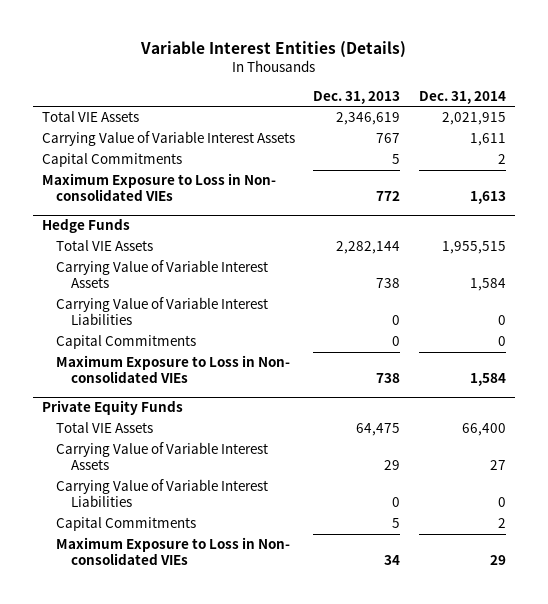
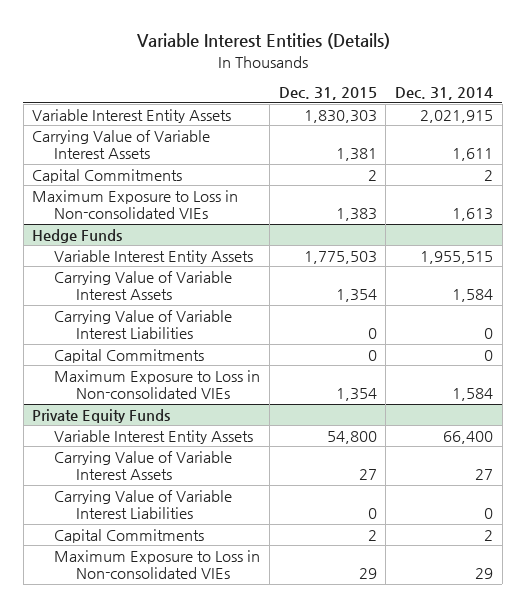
[313,90,401,104] Dec. 31, 2013 -> none
none -> [278,87,377,101] Dec. 31, 2015
[42,111,140,123] Total VIE Assets -> [32,108,232,123] Variable Interest Entity Assets
[42,173,277,202] Maximum Exposure to Loss in Non- consolidated VIEs -> [32,189,239,220] Maximum Exposure to Loss in Non-consolidated VIEs
[56,240,154,252] Total VIE Assets -> [54,249,254,264] Variable Interest Entity Assets
[56,355,291,384] Maximum Exposure to Loss in Non- consolidated VIEs -> [54,369,261,400] Maximum Exposure to Loss in Non-consolidated VIEs
[56,422,154,434] Total VIE Assets -> [54,429,254,444] Variable Interest Entity Assets
[56,537,291,566] Maximum Exposure to Loss in Non- consolidated VIEs -> [54,549,261,580] Maximum Exposure to Loss in Non-consolidated VIEs

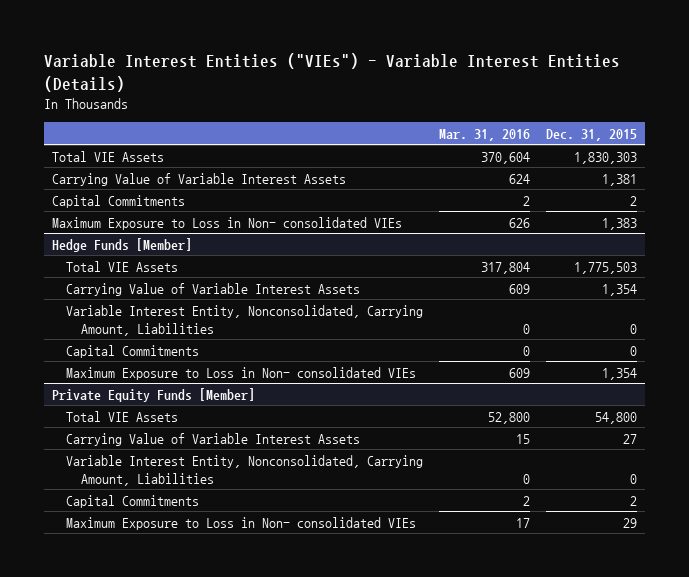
[136,33,390,50] Variable Interest Entities (Details) -> [44,53,621,92] Variable Interest Entities ("VIEs") - Variable Interest Entities (Details)
[395,87,494,101] Dec. 31, 2014 -> none
none -> [439,128,531,141] Mar. 31, 2016
[32,108,232,123] Variable Interest Entity Assets -> [52,150,165,162] Total VIE Assets
[32,189,239,220] Maximum Exposure to Loss in Non-consolidated VIEs -> [52,216,403,230] Maximum Exposure to Loss in Non- consolidated VIEs
[32,228,123,243] Hedge Funds -> [52,237,193,252] Hedge Funds [Member]
[54,249,254,264] Variable Interest Entity Assets -> [66,260,179,272] Total VIE Assets
[54,309,233,340] Carrying Value of Variable Interest Liabilities -> [66,304,424,336] Variable Interest Entity, Nonconsolidated, Carrying Amount, Liabilities
[54,369,261,400] Maximum Exposure to Loss in Non-consolidated VIEs -> [66,366,417,380] Maximum Exposure to Loss in Non- consolidated VIEs
[32,408,171,423] Private Equity Funds -> [52,387,256,402] Private Equity Funds [Member]
[54,429,254,444] Variable Interest Entity Assets -> [66,410,179,422] Total VIE Assets
[54,489,233,520] Carrying Value of Variable Interest Liabilities -> [66,454,424,486] Variable Interest Entity, Nonconsolidated, Carrying Amount, Liabilities
[54,549,261,580] Maximum Exposure to Loss in Non-consolidated VIEs -> [66,516,417,530] Maximum Exposure to Loss in Non- consolidated VIEs

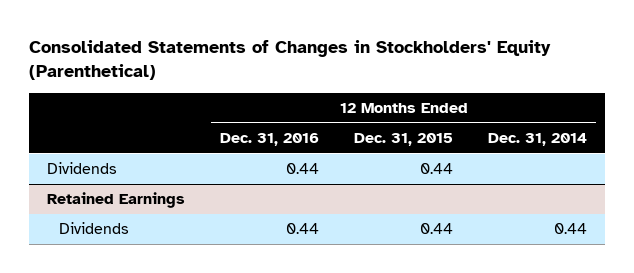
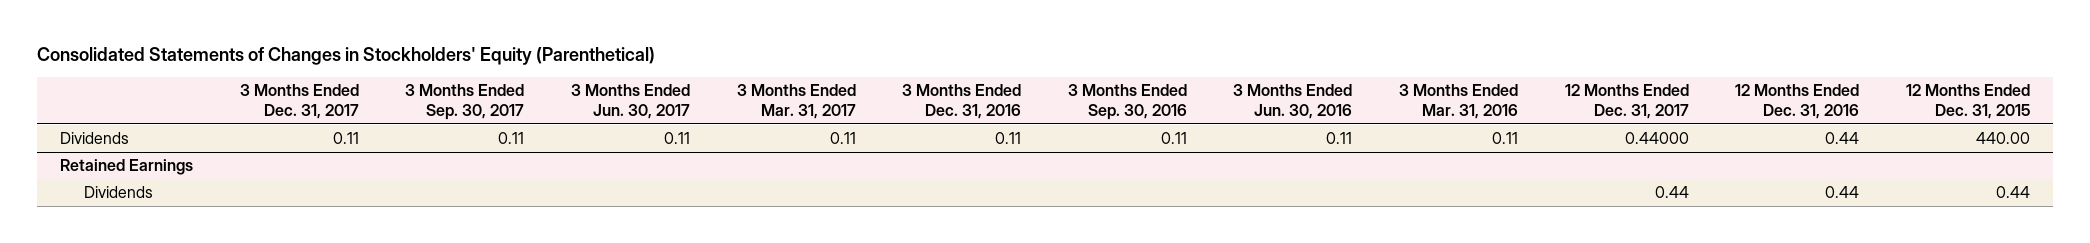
[488,133,588,147] Dec. 31, 2014 -> none
none -> [239,84,359,120] 3 Months Ended Dec. 31, 2017
none -> [405,84,525,121] 3 Months Ended Sep. 30, 2017
none -> [570,84,690,120] 3 Months Ended Jun. 30, 2017
none -> [736,84,856,120] 3 Months Ended Mar. 31, 2017
none -> [902,84,1022,120] 3 Months Ended Dec. 31, 2016
none -> [1067,84,1187,121] 3 Months Ended Sep. 30, 2016
none -> [1233,84,1353,120] 3 Months Ended Jun. 30, 2016
none -> [1398,84,1518,120] 3 Months Ended Mar. 31, 2016
none -> [1564,84,1689,120] 12 Months Ended Dec. 31, 2017
[420,163,454,175] 0.44 -> [1975,132,2030,145] 440.00

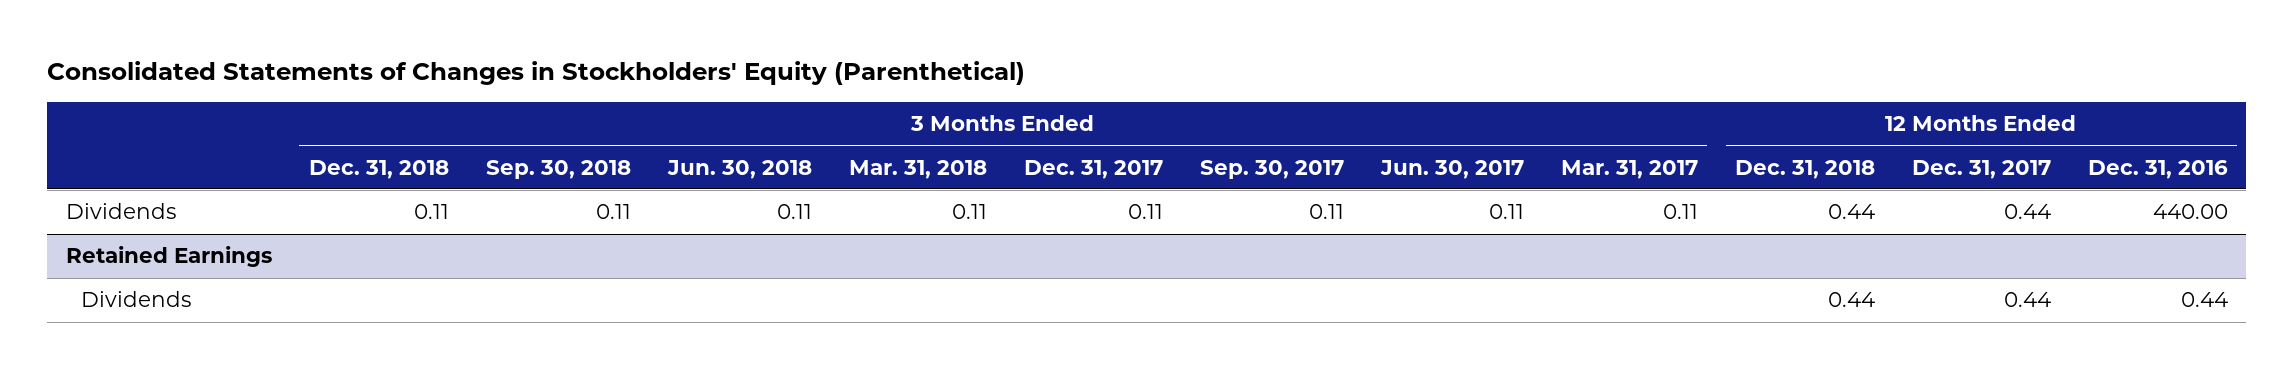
[902,84,1022,120] 3 Months Ended Dec. 31, 2016 -> none
[1067,84,1187,121] 3 Months Ended Sep. 30, 2016 -> none
[1233,84,1353,120] 3 Months Ended Jun. 30, 2016 -> none
[1398,84,1518,120] 3 Months Ended Mar. 31, 2016 -> none
[1905,84,2030,120] 12 Months Ended Dec. 31, 2015 -> none
none -> [308,159,449,179] Dec. 31, 2018
none -> [485,159,631,179] Sep. 30, 2018
none -> [666,159,812,179] Jun. 30, 2018
none -> [848,159,987,179] Mar. 31, 2018
none -> [1734,159,1875,179] Dec. 31, 2018
[1624,132,1689,145] 0.44000 -> [2003,204,2051,220] 0.44
[1825,132,1860,145] 0.44 -> [2152,204,2228,220] 440.00

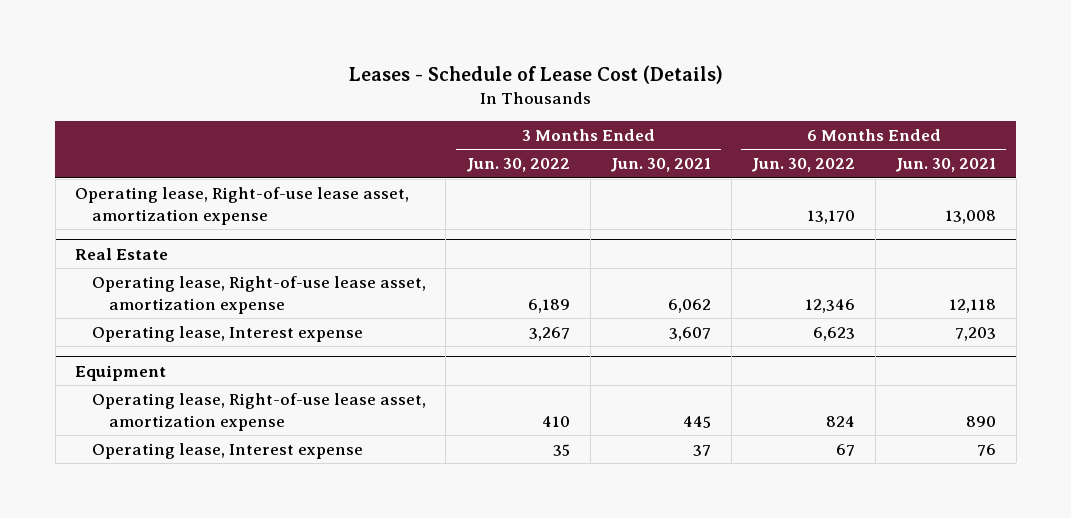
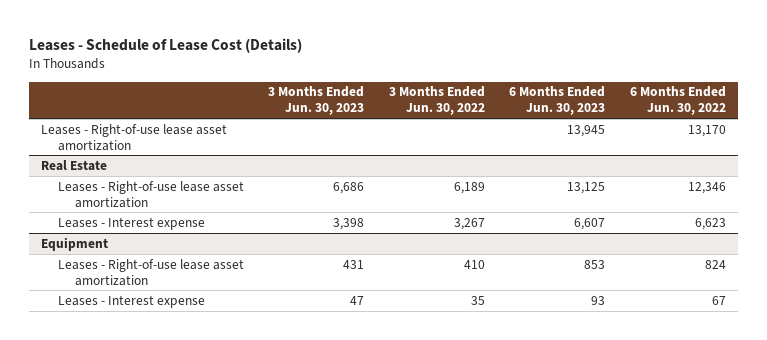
[610,158,712,173] Jun. 30, 2021 -> none
[895,158,997,173] Jun. 30, 2021 -> none
none -> [268,86,365,116] 3 Months Ended Jun. 30, 2023
none -> [509,86,606,116] 6 Months Ended Jun. 30, 2023
[75,186,410,225] Operating lease, Right-of-use lease asset, amortization expense -> [41,123,228,151] Leases - Right-of-use lease asset amortization
[91,275,426,314] Operating lease, Right-of-use lease asset, amortization expense -> [58,180,245,208] Leases - Right-of-use lease asset amortization
[91,325,363,342] Operating lease, Interest expense -> [58,216,206,230] Leases - Interest expense
[91,392,426,431] Operating lease, Right-of-use lease asset, amortization expense -> [58,258,245,286] Leases - Right-of-use lease asset amortization
[91,442,363,459] Operating lease, Interest expense -> [58,294,206,308] Leases - Interest expense

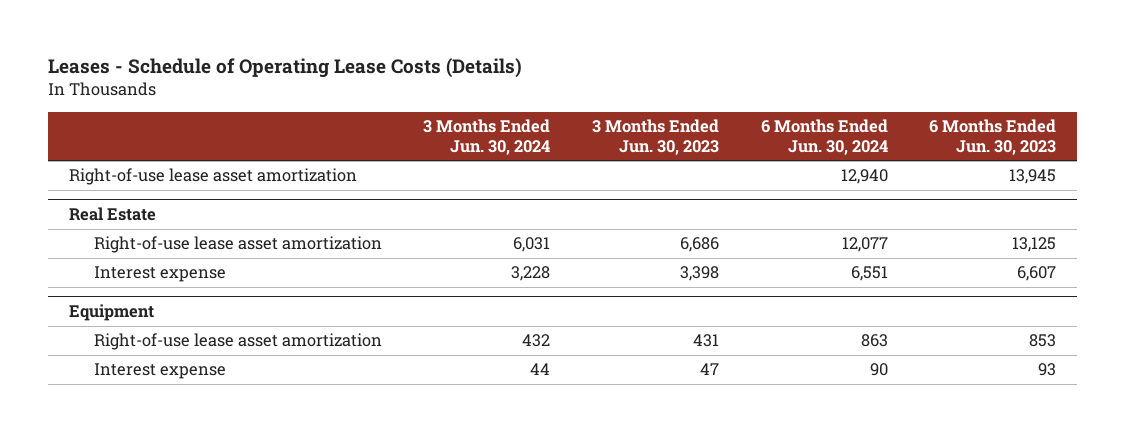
[29,38,303,54] Leases - Schedule of Lease Cost (Details) -> [47,58,522,79] Leases - Schedule of Operating Lease Costs (Details)
[388,86,485,116] 3 Months Ended Jun. 30, 2022 -> none
[629,86,726,116] 6 Months Ended Jun. 30, 2022 -> none
none -> [423,118,551,155] 3 Months Ended Jun. 30, 2024
none -> [760,118,888,155] 6 Months Ended Jun. 30, 2024
[41,123,228,151] Leases - Right-of-use lease asset amortization -> [68,168,357,186] Right-of-use lease asset amortization
[58,180,245,208] Leases - Right-of-use lease asset amortization -> [93,236,382,254] Right-of-use lease asset amortization
[58,216,206,230] Leases - Interest expense -> [93,266,226,283] Interest expense
[58,258,245,286] Leases - Right-of-use lease asset amortization -> [93,333,382,351] Right-of-use lease asset amortization
[58,294,206,308] Leases - Interest expense -> [93,363,226,380] Interest expense

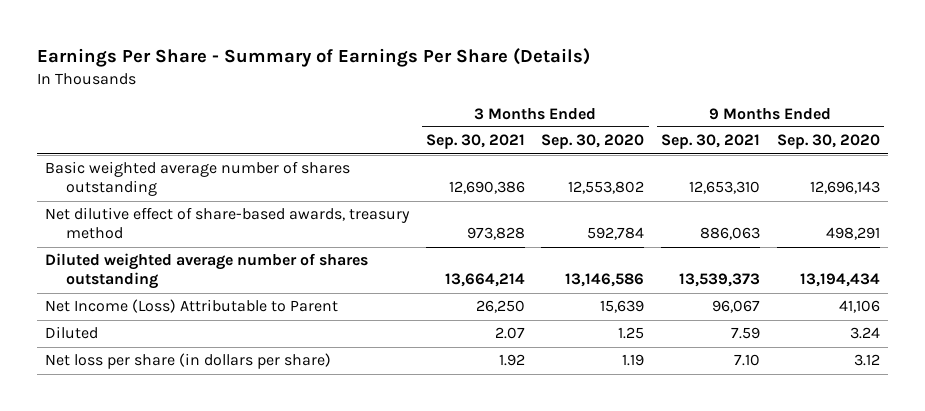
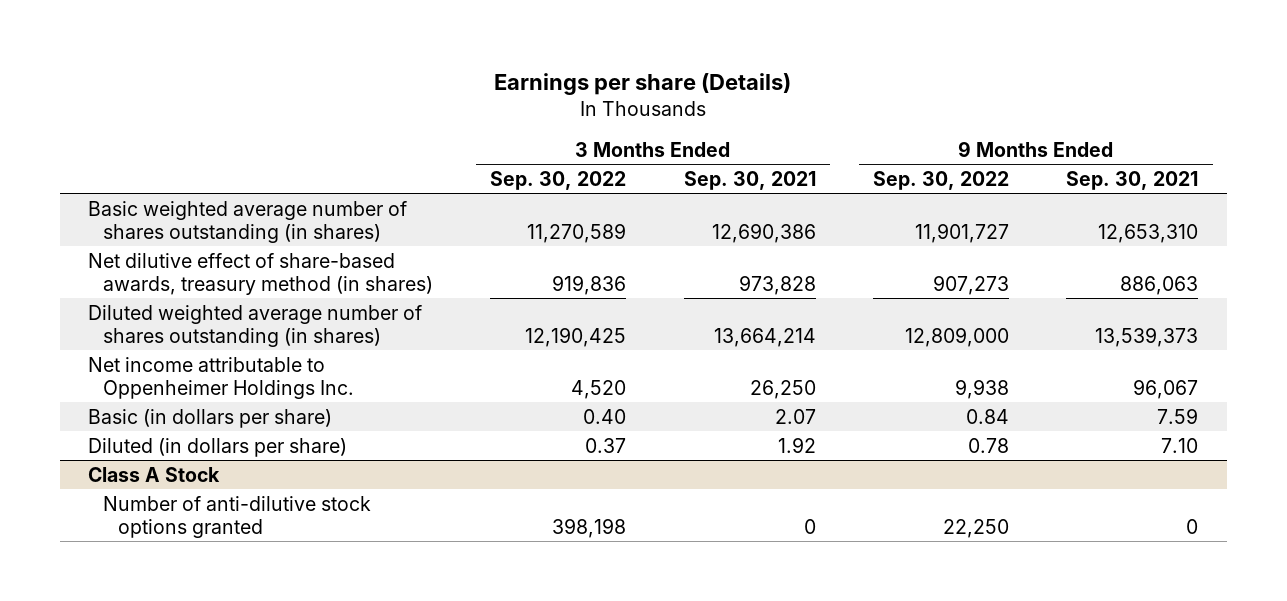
[37,48,591,68] Earnings Per Share - Summary of Earnings Per Share (Details) -> [494,72,792,95] Earnings per share (Details)
[541,134,645,150] Sep. 30, 2020 -> none
[776,134,880,150] Sep. 30, 2020 -> none
none -> [490,170,627,190] Sep. 30, 2022
none -> [872,170,1009,190] Sep. 30, 2022
[45,161,351,197] Basic weighted average number of shares outstanding -> [88,200,408,243] Basic weighted average number of shares outstanding (in shares)
[45,207,411,240] Net dilutive effect of share-based awards, treasury method -> [88,252,433,295] Net dilutive effect of share-based awards, treasury method (in shares)
[45,253,369,290] Diluted weighted average number of shares outstanding -> [88,304,423,347] Diluted weighted average number of shares outstanding (in shares)
[45,299,339,314] Net Income (Loss) Attributable to Parent -> [88,356,354,399] Net income attributable to Oppenheimer Holdings Inc.
[45,326,99,340] Diluted -> [88,408,333,428] Basic (in dollars per share)
[45,353,332,370] Net loss per share (in dollars per share) -> [88,437,348,457] Diluted (in dollars per share)
none -> [88,466,221,482] Class A Stock
none -> [102,495,371,538] Number of anti-dilutive stock options granted

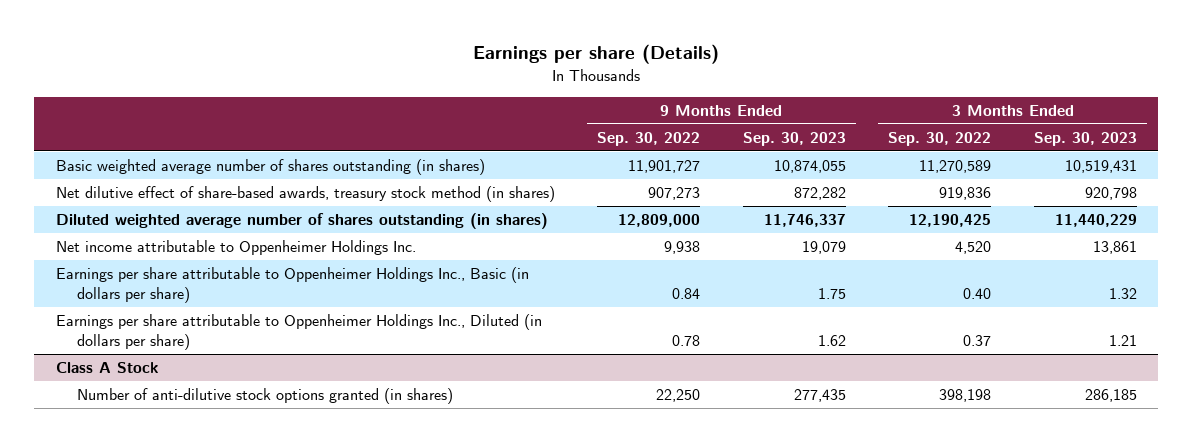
[683,170,816,190] Sep. 30, 2021 -> none
[1066,170,1199,190] Sep. 30, 2021 -> none
none -> [742,131,846,146] Sep. 30, 2023
none -> [1033,131,1137,146] Sep. 30, 2023
[88,252,433,295] Net dilutive effect of share-based awards, treasury method (in shares) -> [55,186,555,203] Net dilutive effect of share-based awards, treasury stock method (in shares)
[88,408,333,428] Basic (in dollars per share) -> [55,267,529,304] Earnings per share attributable to Oppenheimer Holdings Inc., Basic (in dollars per share)
[88,437,348,457] Diluted (in dollars per share) -> [55,314,542,351] Earnings per share attributable to Oppenheimer Holdings Inc., Diluted (in dollars per share)
[102,495,371,538] Number of anti-dilutive stock options granted -> [76,388,453,405] Number of anti-dilutive stock options granted (in shares)

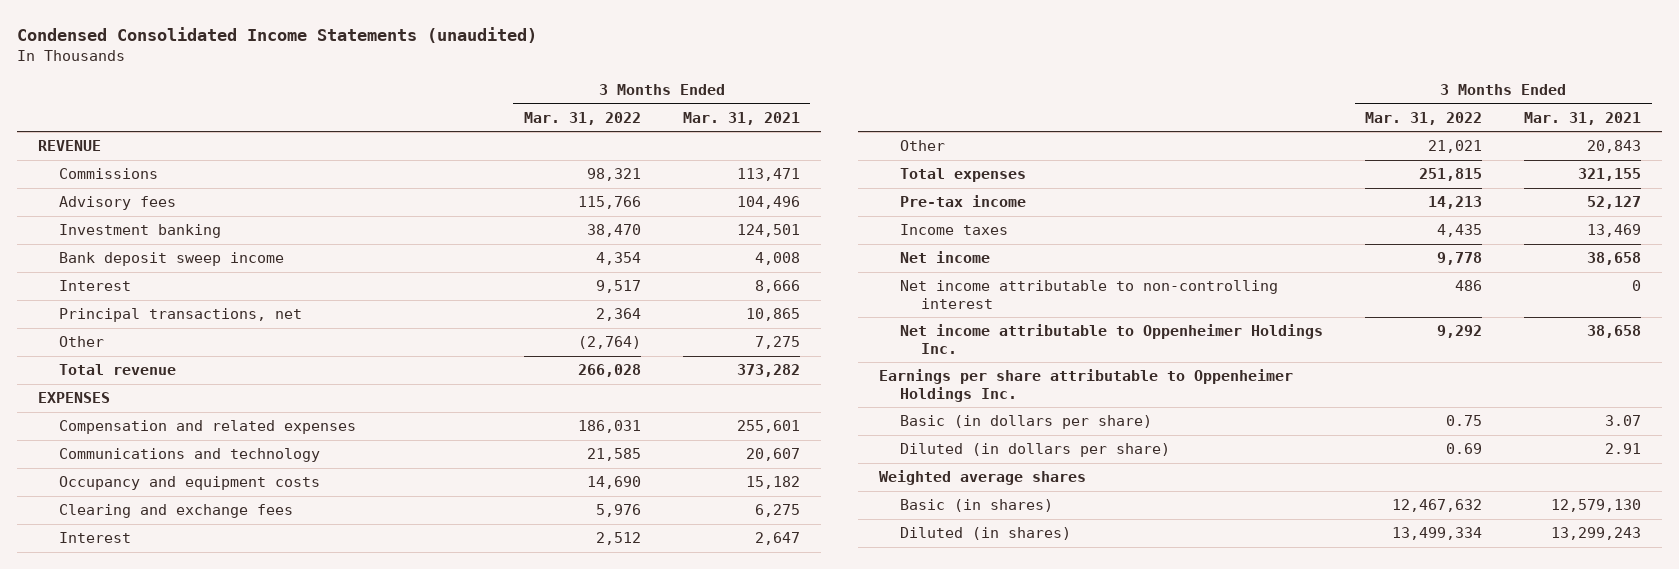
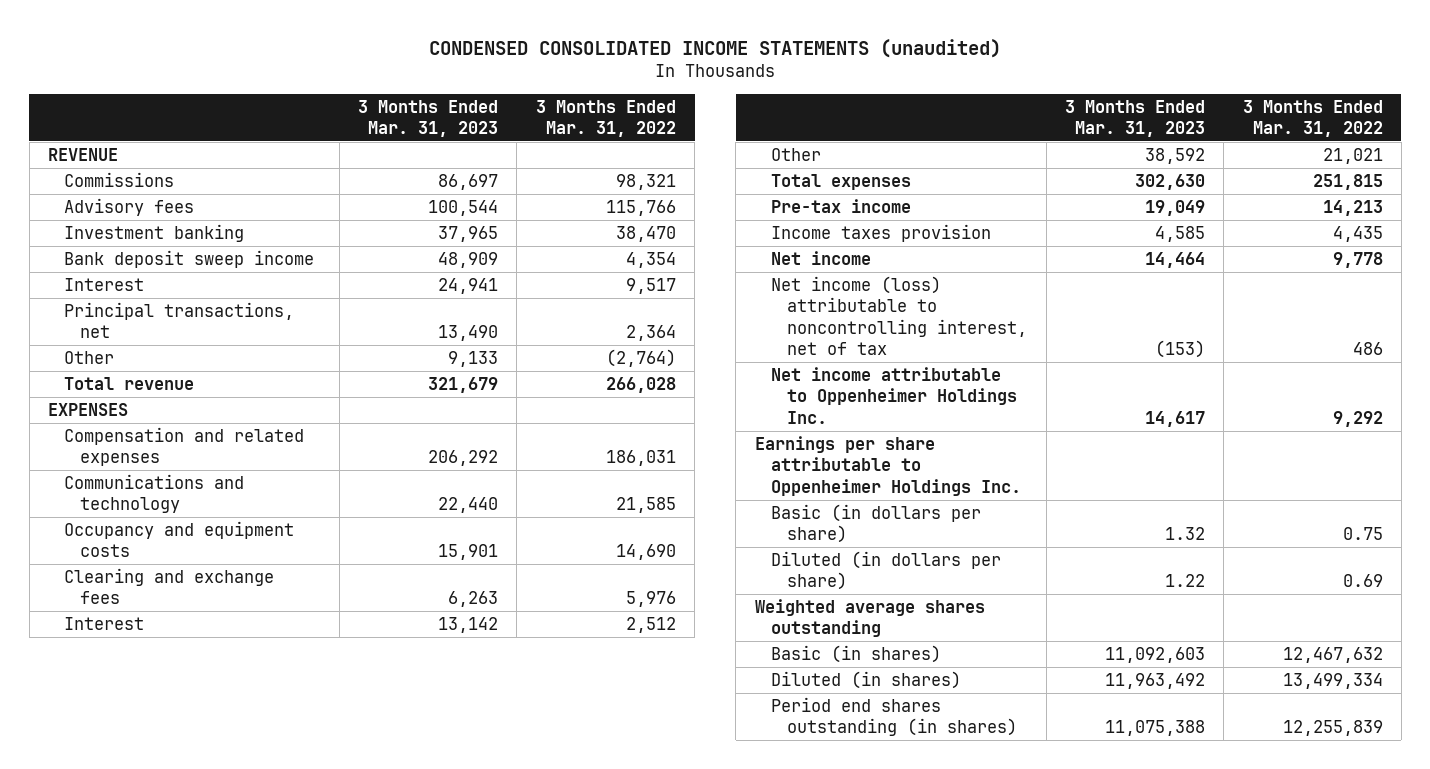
[17,26,538,43] Condensed Consolidated Income Statements (unaudited) -> [429,38,1002,58] CONDENSED CONSOLIDATED INCOME STATEMENTS (unaudited)
[682,112,800,126] Mar. 31, 2021 -> none
none -> [358,99,499,138] 3 Months Ended Mar. 31, 2023
[900,224,1009,236] Income taxes -> [770,224,991,243] Income taxes provision
[900,280,1279,309] Net income attributable to non-controlling interest -> [770,276,1028,356] Net income (loss) attributable to noncontrolling interest, net of tax
[879,470,1087,486] Weighted average shares -> [754,599,985,638] Weighted average shares outstanding
none -> [770,697,1018,737] Period end shares outstanding (in shares)

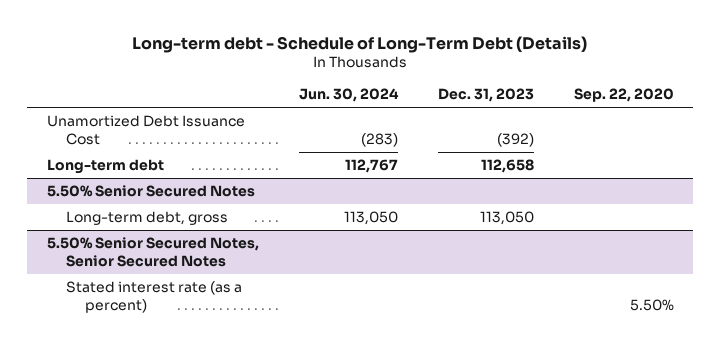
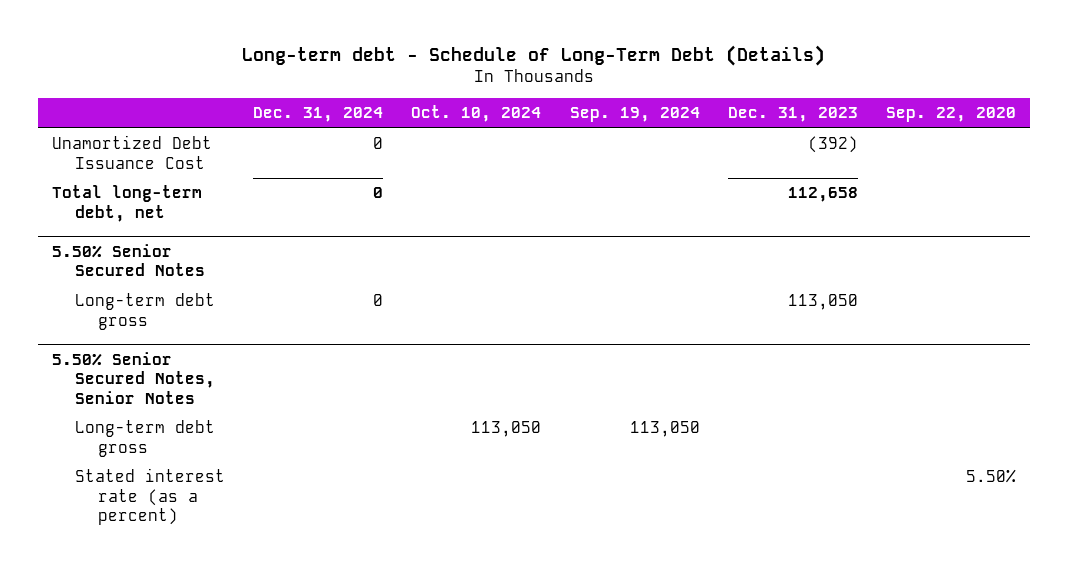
[298,88,399,103] Jun. 30, 2024 -> none
none -> [253,106,384,122] Dec. 31, 2024
none -> [411,104,542,122] Oct. 10, 2024
none -> [569,106,700,122] Sep. 19, 2024
[47,158,165,174] Long-term debt -> [51,185,202,222] Total long-term debt, net
[66,210,229,225] Long-term debt, gross -> [74,293,215,330] Long-term debt gross
[47,236,260,267] 5.50% Senior Secured Notes, Senior Secured Notes -> [51,352,215,404] 5.50% Senior Secured Notes, Senior Notes
none -> [74,420,215,457] Long-term debt gross

